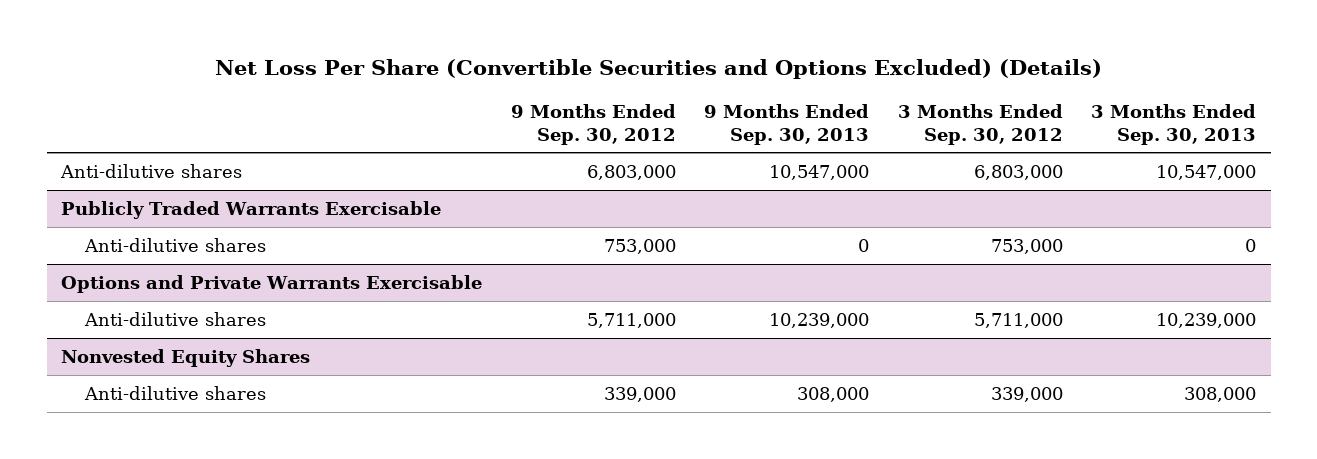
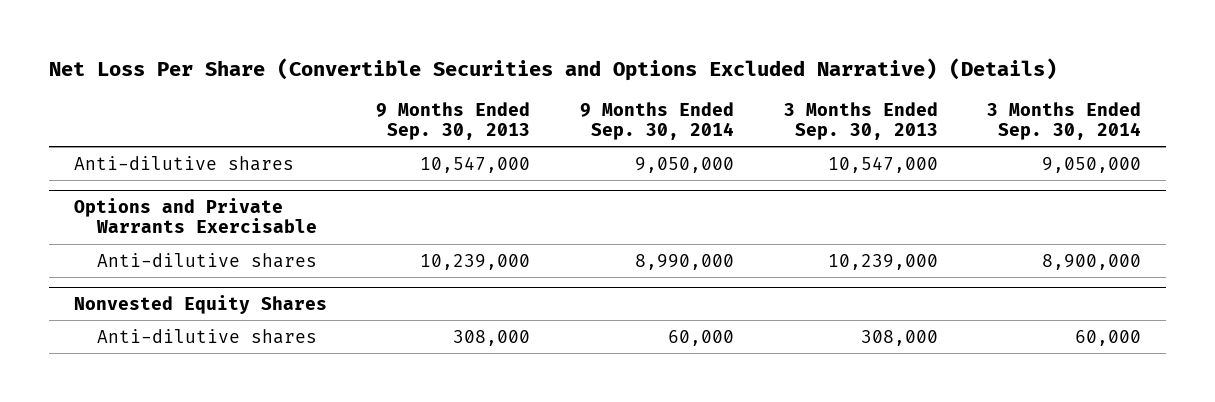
[214,58,1102,79] Net Loss Per Share (Convertible Securities and Options Excluded) (Details) -> [48,57,1057,81] Net Loss Per Share (Convertible Securities and Options Excluded Narrative) (Details)
[510,103,676,145] 9 Months Ended Sep. 30, 2012 -> none
[897,103,1063,145] 3 Months Ended Sep. 30, 2012 -> none
none -> [579,101,734,140] 9 Months Ended Sep. 30, 2014
none -> [987,101,1142,140] 3 Months Ended Sep. 30, 2014
[60,200,441,219] Publicly Traded Warrants Exercisable -> none
[83,237,266,252] Anti-dilutive shares -> none

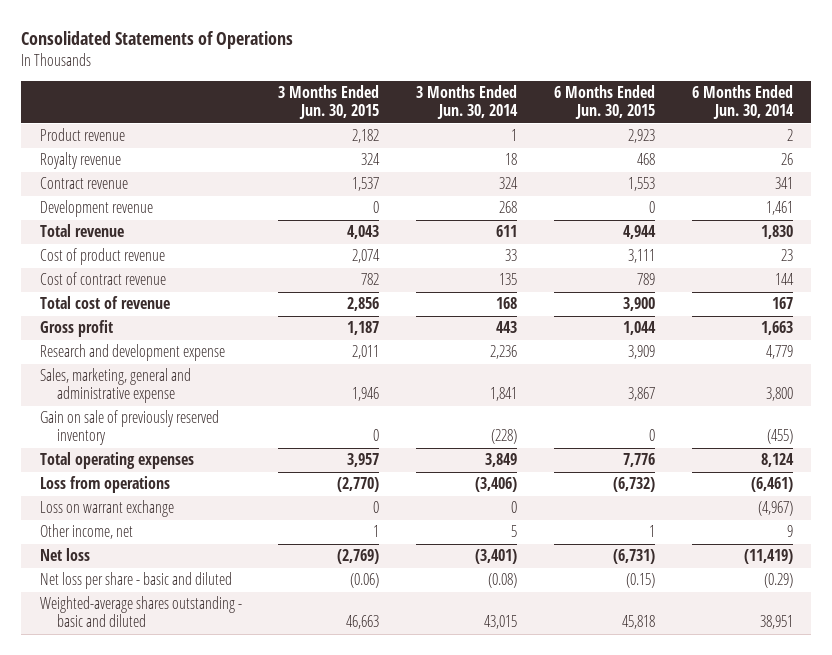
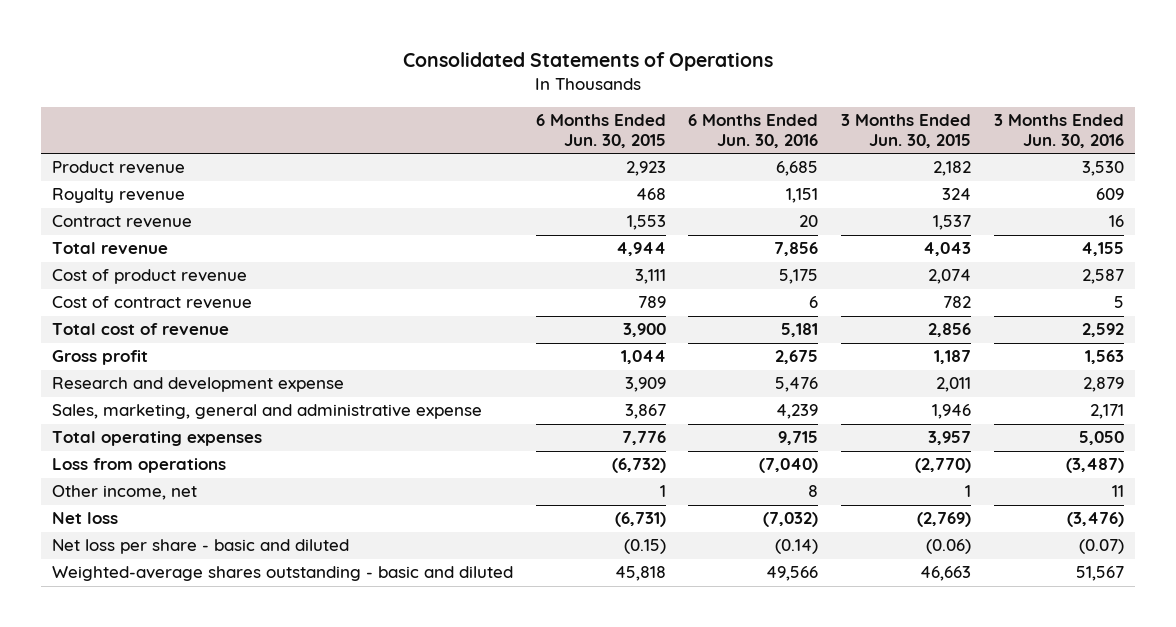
[416,85,519,120] 3 Months Ended Jun. 30, 2014 -> none
[691,85,794,120] 6 Months Ended Jun. 30, 2014 -> none
none -> [688,114,819,148] 6 Months Ended Jun. 30, 2016
none -> [993,114,1124,148] 3 Months Ended Jun. 30, 2016
[39,200,153,218] Development revenue -> none
[39,410,219,446] Gain on sale of previously reserved inventory -> none
[39,500,174,518] Loss on warrant exchange -> none

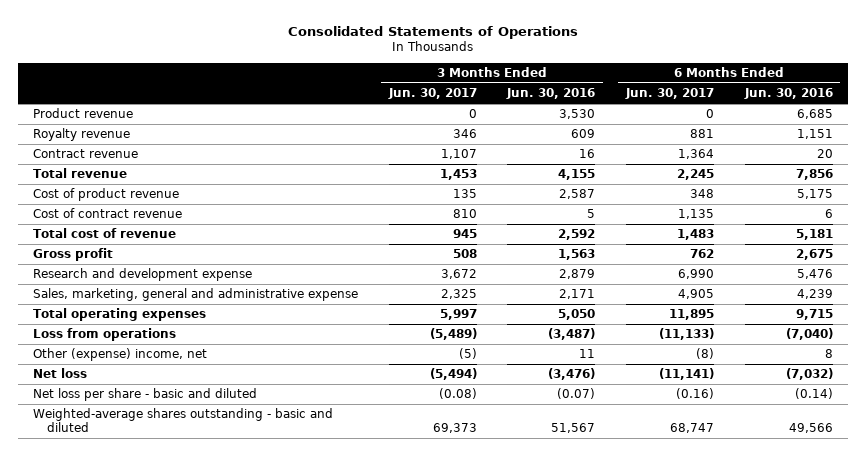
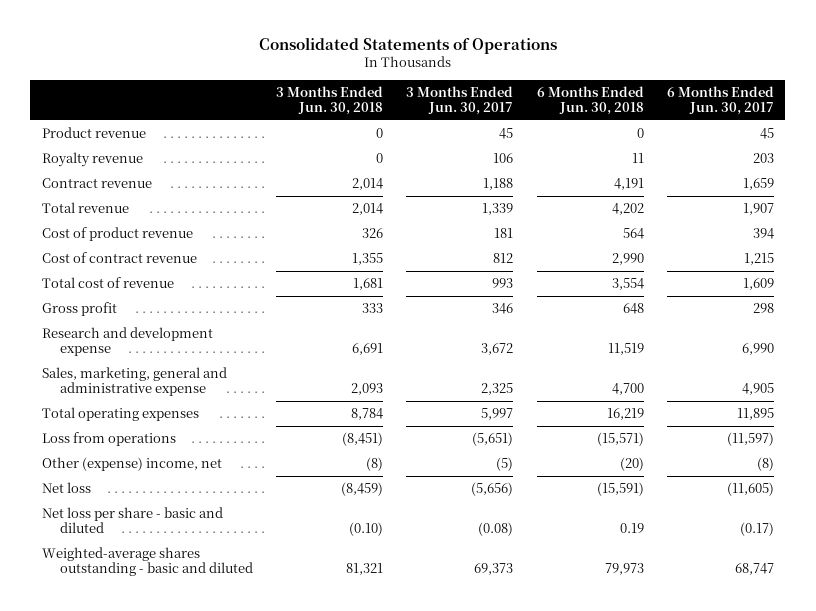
[506,88,596,100] Jun. 30, 2016 -> none
[743,88,833,100] Jun. 30, 2016 -> none
none -> [276,86,384,116] 3 Months Ended Jun. 30, 2018
none -> [536,86,644,116] 6 Months Ended Jun. 30, 2018
[468,109,477,119] 0 -> [499,128,514,140] 45
[706,109,715,119] 0 -> [759,128,774,140] 45
[452,129,477,139] 346 -> [493,153,514,164] 106
[690,129,715,139] 881 -> [752,153,774,164] 203
[440,149,477,160] 1,107 -> [483,178,514,191] 1,188
[678,149,715,160] 1,364 -> [742,178,774,191] 1,659
[439,169,477,181] 1,453 -> [482,203,514,216] 1,339
[677,169,715,181] 2,245 -> [742,203,774,216] 1,907
[452,189,477,199] 135 -> [494,228,514,239] 181
[690,189,715,199] 348 -> [752,228,774,240] 394
[452,209,477,219] 810 -> [493,253,514,264] 812
[678,209,715,220] 1,135 -> [743,253,774,266] 1,215
[452,229,477,239] 945 -> [492,278,514,289] 993
[677,229,715,241] 1,483 -> [742,278,774,291] 1,609
[452,249,477,259] 508 -> [492,303,514,315] 346
[690,249,715,259] 762 -> [752,303,774,314] 298
[429,328,477,341] (5,489) -> [472,432,514,447] (5,651)
[659,328,715,341] (11,133) -> [726,432,774,447] (11,597)
[429,368,477,381] (5,494) -> [471,482,514,497] (5,656)
[659,368,715,381] (11,141) -> [726,482,774,497] (11,605)
[676,388,715,400] (0.16) -> [739,521,774,536] (0.17)

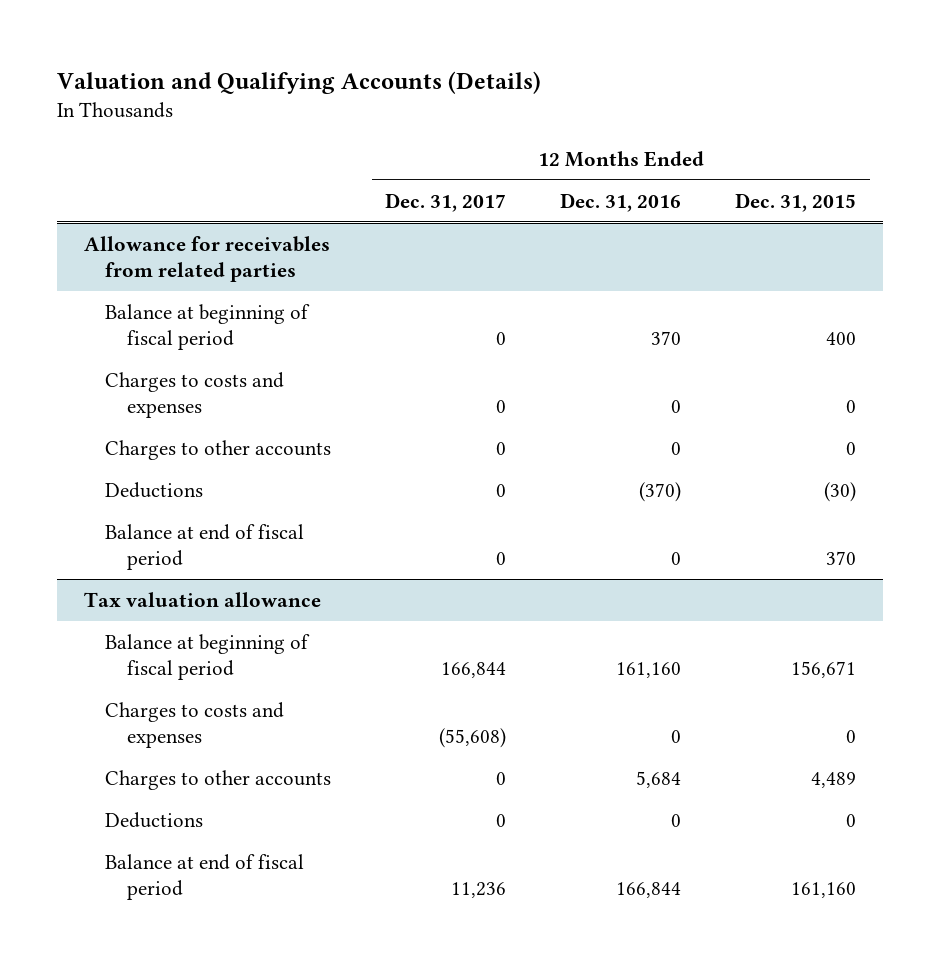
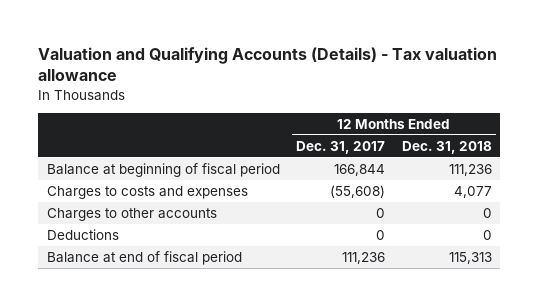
[56,70,541,94] Valuation and Qualifying Accounts (Details) -> [38,46,498,82] Valuation and Qualifying Accounts (Details) - Tax valuation allowance
[560,192,682,212] Dec. 31, 2016 -> none
[735,192,857,212] Dec. 31, 2015 -> none
none -> [401,140,492,154] Dec. 31, 2018
[83,235,330,282] Allowance for receivables from related parties -> none
[105,303,311,350] Balance at beginning of fiscal period -> none
[105,371,285,418] Charges to costs and expenses -> none
[105,439,332,460] Charges to other accounts -> none
[105,481,204,498] Deductions -> none
[105,523,305,570] Balance at end of fiscal period -> none
[83,591,321,607] Tax valuation allowance -> none
[451,881,507,898] 11,236 -> [342,251,386,264] 111,236

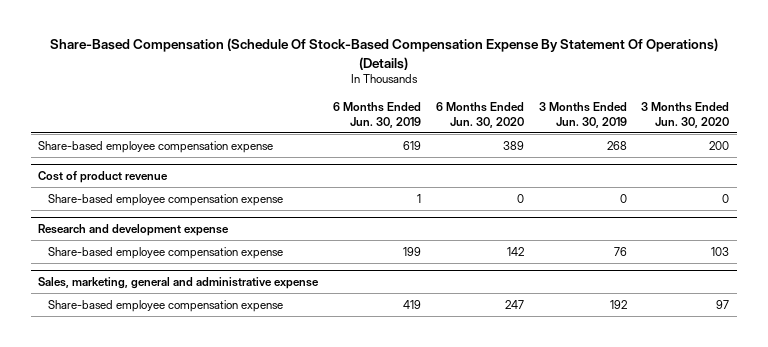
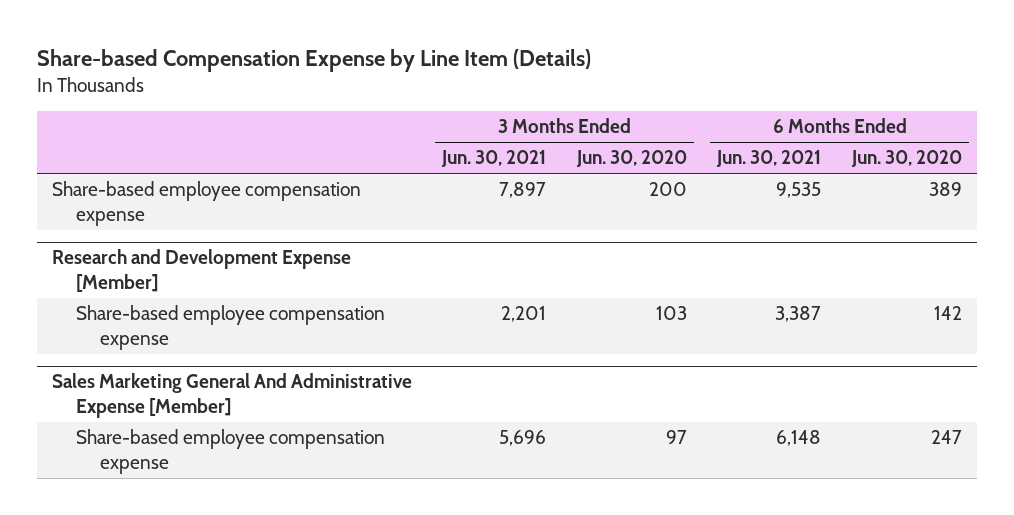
[49,38,718,70] Share-Based Compensation (Schedule Of Stock-Based Compensation Expense By Statement Of Operations) (Details) -> [36,49,591,73] Share-based Compensation Expense by Line Item (Details)
[333,101,422,128] 6 Months Ended Jun. 30, 2019 -> none
[538,101,627,128] 3 Months Ended Jun. 30, 2019 -> none
none -> [441,150,547,168] Jun. 30, 2021
none -> [716,150,822,168] Jun. 30, 2021
[38,171,169,184] Cost of product revenue -> none
[47,193,283,206] Share-based employee compensation expense -> none
[38,224,230,237] Research and development expense -> [51,249,351,292] Research and Development Expense [Member]
[38,277,320,290] Sales, marketing, general and administrative expense -> [51,373,412,418] Sales Marketing General And Administrative Expense [Member]

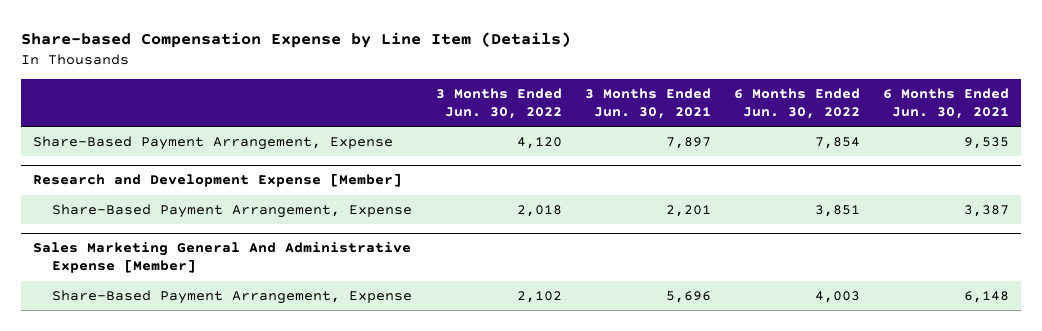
[575,150,687,168] Jun. 30, 2020 -> none
[850,150,962,168] Jun. 30, 2020 -> none
none -> [435,87,562,120] 3 Months Ended Jun. 30, 2022
none -> [734,87,861,120] 6 Months Ended Jun. 30, 2022
[51,181,361,226] Share-based employee compensation expense -> [32,136,393,151] Share-Based Payment Arrangement, Expense
[76,305,386,350] Share-based employee compensation expense -> [52,204,413,219] Share-Based Payment Arrangement, Expense
[76,429,386,474] Share-based employee compensation expense -> [52,290,413,305] Share-Based Payment Arrangement, Expense

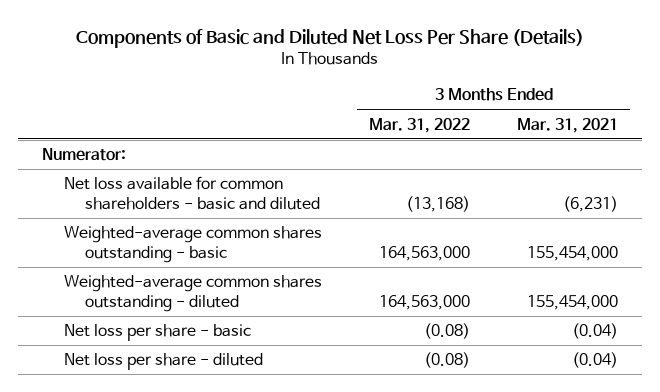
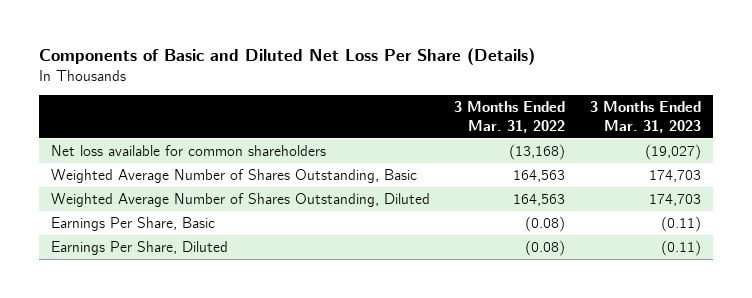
[517,117,619,133] Mar. 31, 2021 -> none
none -> [589,101,701,133] 3 Months Ended Mar. 31, 2023
[41,148,126,162] Numerator: -> none
[63,176,321,211] Net loss available for common shareholders - basic and diluted -> [50,144,326,156] Net loss available for common shareholders
[63,226,322,264] Weighted-average common shares outstanding - basic -> [50,168,417,183] Weighted Average Number of Shares Outstanding, Basic
[378,246,470,262] 164,563,000 -> [513,169,566,182] 164,563
[63,275,322,313] Weighted-average common shares outstanding - diluted -> [50,192,430,207] Weighted Average Number of Shares Outstanding, Diluted
[378,295,470,311] 164,563,000 -> [513,193,566,206] 164,563
[63,324,251,342] Net loss per share - basic -> [50,216,215,231] Earnings Per Share, Basic
[63,353,263,371] Net loss per share - diluted -> [50,240,228,255] Earnings Per Share, Diluted

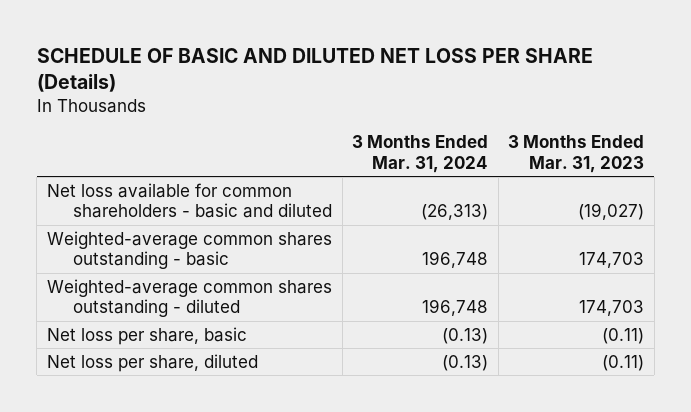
[38,48,535,66] Components of Basic and Diluted Net Loss Per Share (Details) -> [36,47,593,93] SCHEDULE OF BASIC AND DILUTED NET LOSS PER SHARE (Details)
[454,101,566,133] 3 Months Ended Mar. 31, 2022 -> none
none -> [352,135,489,174] 3 Months Ended Mar. 31, 2024
[50,144,326,156] Net loss available for common shareholders -> [46,182,333,219] Net loss available for common shareholders - basic and diluted
[50,168,417,183] Weighted Average Number of Shares Outstanding, Basic -> [46,230,332,270] Weighted-average common shares outstanding - basic
[50,192,430,207] Weighted Average Number of Shares Outstanding, Diluted -> [46,278,332,318] Weighted-average common shares outstanding - diluted
[50,216,215,231] Earnings Per Share, Basic -> [46,326,247,345] Net loss per share, basic
[50,240,228,255] Earnings Per Share, Diluted -> [46,353,258,372] Net loss per share, diluted

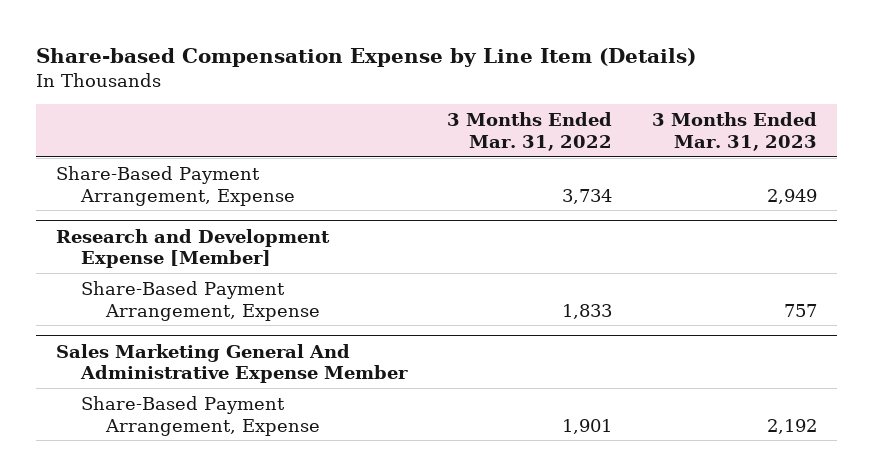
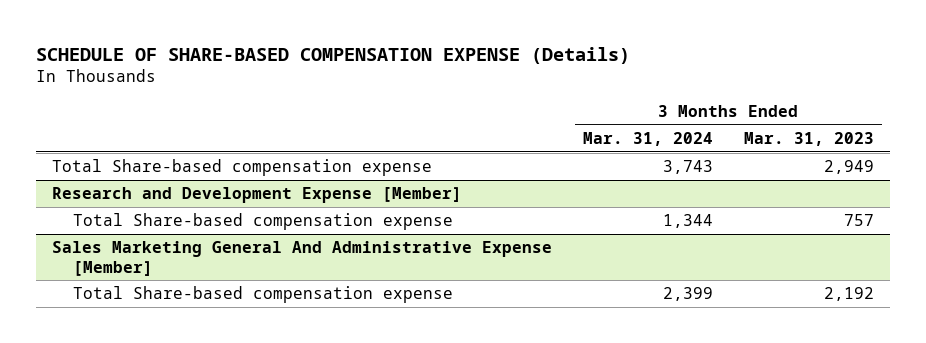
[36,48,697,68] Share-based Compensation Expense by Line Item (Details) -> [35,46,630,64] SCHEDULE OF SHARE-BASED COMPENSATION EXPENSE (Details)
[446,112,612,151] 3 Months Ended Mar. 31, 2022 -> none
none -> [582,132,713,147] Mar. 31, 2024
[56,165,295,206] Share-Based Payment Arrangement, Expense -> [51,159,432,177] Total Share-based compensation expense
[80,280,320,321] Share-Based Payment Arrangement, Expense -> [72,213,453,231] Total Share-based compensation expense
[56,343,408,384] Sales Marketing General And Administrative Expense Member -> [51,241,552,276] Sales Marketing General And Administrative Expense [Member]
[80,395,320,436] Share-Based Payment Arrangement, Expense -> [72,286,453,304] Total Share-based compensation expense

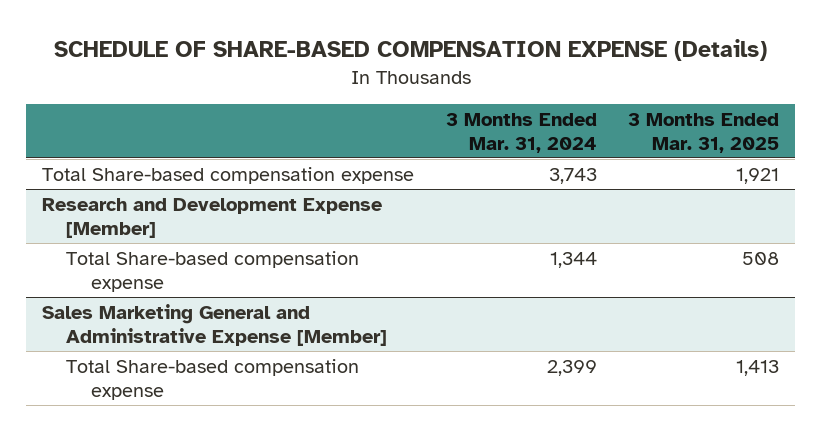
[744,132,875,147] Mar. 31, 2023 -> none
none -> [628,112,780,153] 3 Months Ended Mar. 31, 2025
[51,241,552,276] Sales Marketing General And Administrative Expense [Member] -> [41,303,388,346] Sales Marketing General and Administrative Expense [Member]

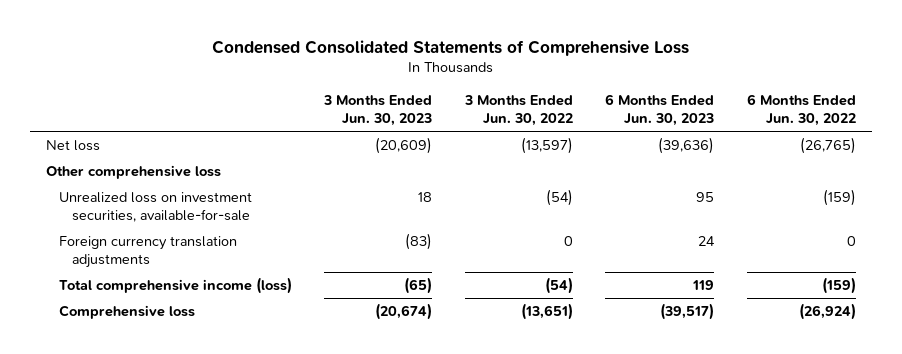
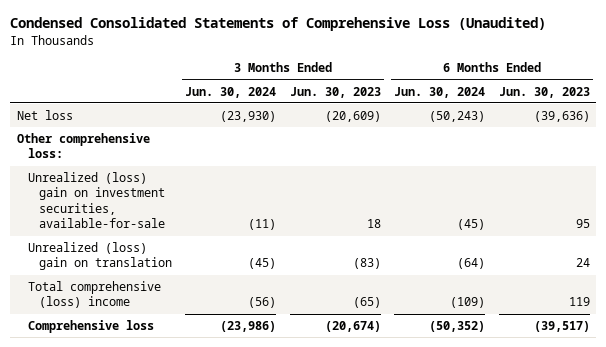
[211,39,689,56] Condensed Consolidated Statements of Comprehensive Loss -> [9,17,546,32] Condensed Consolidated Statements of Comprehensive Loss (Unaudited)
[463,94,573,127] 3 Months Ended Jun. 30, 2022 -> none
[746,93,856,127] 6 Months Ended Jun. 30, 2022 -> none
none -> [185,86,277,98] Jun. 30, 2024
none -> [394,86,486,98] Jun. 30, 2024
[45,164,221,179] Other comprehensive loss -> [16,132,150,159] Other comprehensive loss:
[59,191,253,223] Unrealized loss on investment securities, available-for-sale -> [27,171,166,229] Unrealized (loss) gain on investment securities, available-for-sale
[59,235,238,269] Foreign currency translation adjustments -> [27,241,173,271] Unrealized (loss) gain on translation
[59,276,293,294] Total comprehensive income (loss) -> [27,280,161,309] Total comprehensive (loss) income

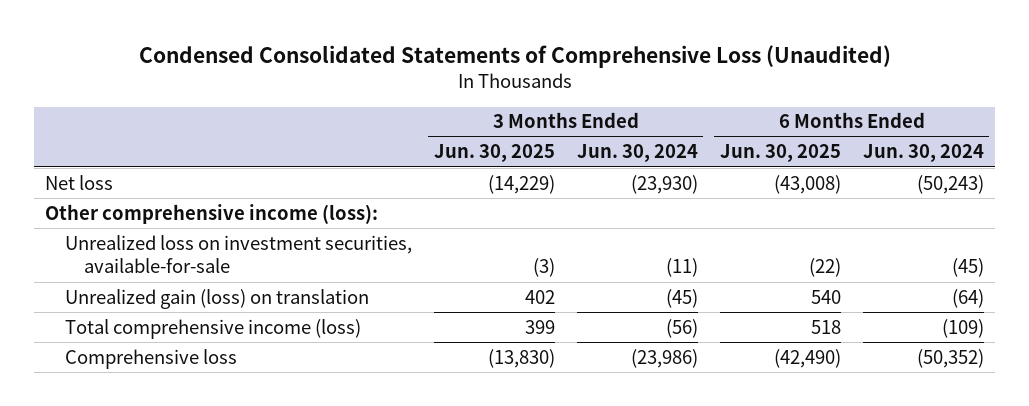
[289,86,381,98] Jun. 30, 2023 -> none
[498,86,590,98] Jun. 30, 2023 -> none
none -> [433,144,555,163] Jun. 30, 2025
none -> [719,144,841,163] Jun. 30, 2025
[16,132,150,159] Other comprehensive loss: -> [45,203,379,224] Other comprehensive income (loss):
[27,171,166,229] Unrealized (loss) gain on investment securities, available-for-sale -> [64,234,412,274] Unrealized loss on investment securities, available-for-sale
[27,241,173,271] Unrealized (loss) gain on translation -> [64,288,369,309] Unrealized gain (loss) on translation
[27,280,161,309] Total comprehensive (loss) income -> [64,318,361,339] Total comprehensive income (loss)

